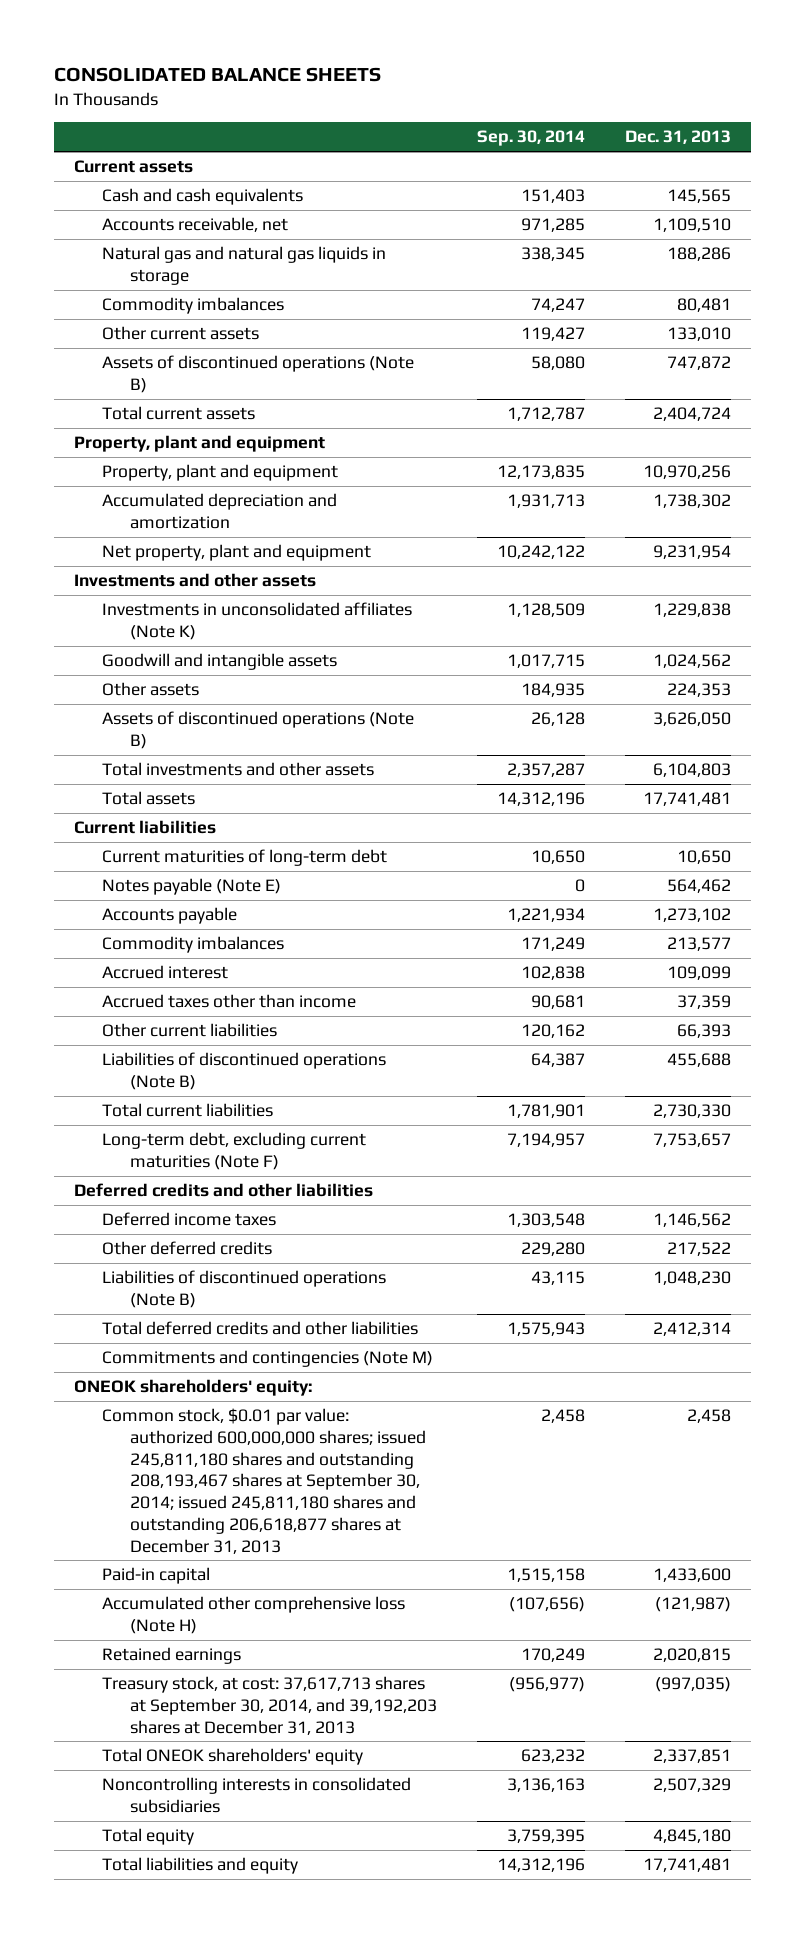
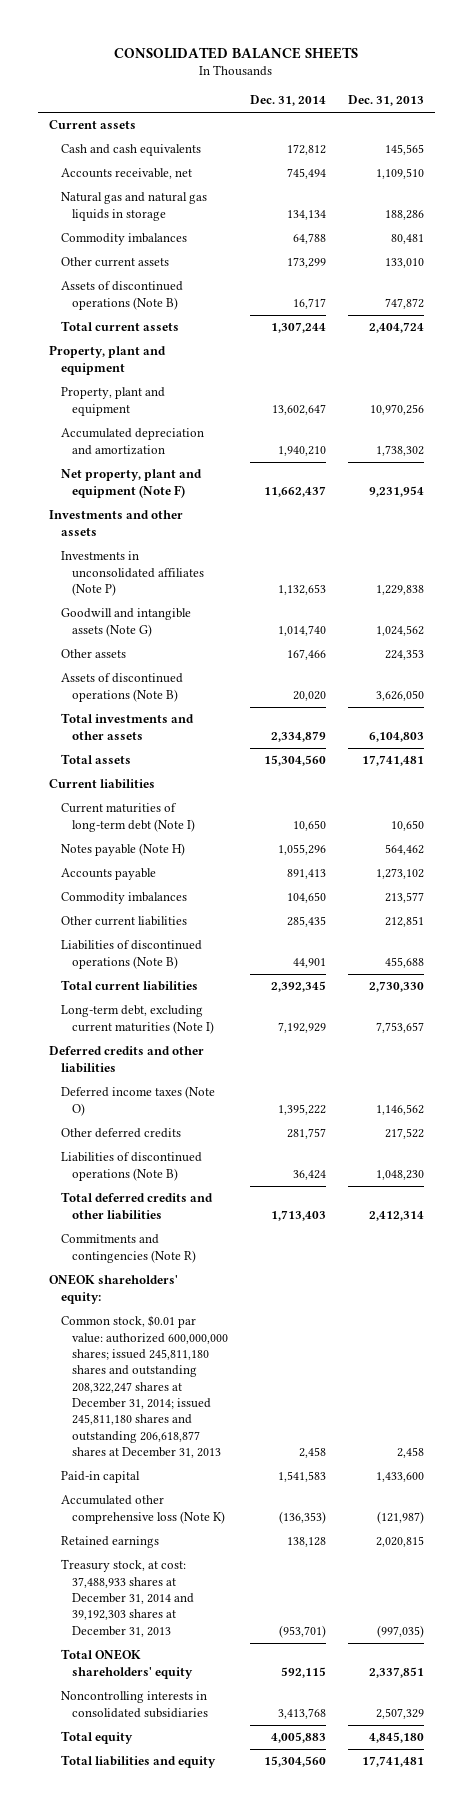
[476,130,585,147] Sep. 30, 2014 -> none
none -> [250,95,327,107] Dec. 31, 2014
[101,544,371,562] Net property, plant and equipment -> [60,469,202,498] Net property, plant and equipment (Note F)
[101,602,412,640] Investments in unconsolidated affiliates (Note K) -> [60,551,205,597] Investments in unconsolidated affiliates (Note P)
[101,653,337,671] Goodwill and intangible assets -> [60,608,191,637] Goodwill and intangible assets (Note G)
[101,849,387,867] Current maturities of long-term debt -> [60,803,196,832] Current maturities of long-term debt (Note I)
[101,878,281,896] Notes payable (Note E) -> [60,843,185,857] Notes payable (Note H)
[101,965,228,980] Accrued interest -> none
[101,994,356,1009] Accrued taxes other than income -> none
[676,1024,731,1039] 66,393 -> [384,916,424,928] 212,851
[101,1132,366,1170] Long-term debt, excluding current maturities (Note F) -> [60,1005,215,1034] Long-term debt, excluding current maturities (Note I)
[101,1212,276,1227] Deferred income taxes -> [60,1086,215,1116] Deferred income taxes (Note O)
[101,1350,433,1368] Commitments and contingencies (Note M) -> [60,1234,197,1263] Commitments and contingencies (Note R)
[101,1408,426,1554] Common stock, $0.01 par value: authorized 600,000,000 shares; issued 245,811,180 shares and outstanding 208,193,467 shares at September 30, 2014; issued 245,811,180 shares and outstanding 206,618,877 shares at December 31, 2013 -> [60,1315,229,1459] Common stock, $0.01 par value: authorized 600,000,000 shares; issued 245,811,180 shares and outstanding 208,322,247 shares at December 31, 2014; issued 245,811,180 shares and outstanding 206,618,877 shares at December 31, 2013
[101,1596,405,1634] Accumulated other comprehensive loss (Note H) -> [60,1495,226,1524] Accumulated other comprehensive loss (Note K)
[101,1676,437,1735] Treasury stock, at cost: 37,617,713 shares at September 30, 2014, and 39,192,203 shares at December 31, 2013 -> [60,1559,195,1637] Treasury stock, at cost: 37,488,933 shares at December 31, 2014 and 39,192,303 shares at December 31, 2013

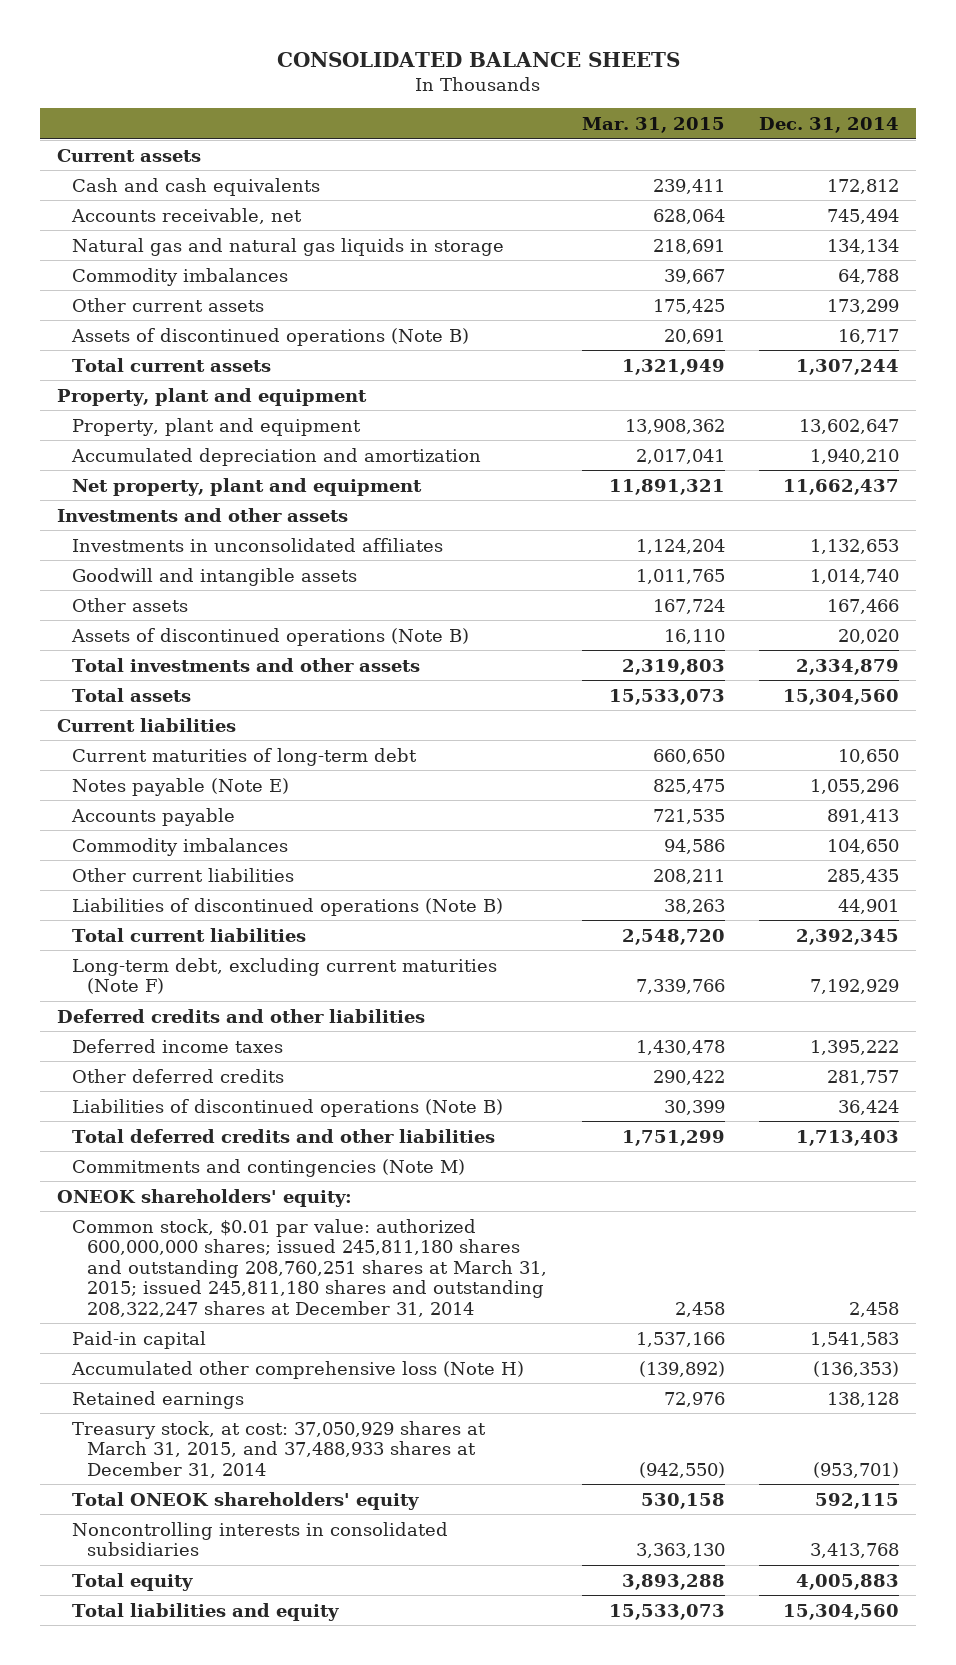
[347,95,424,107] Dec. 31, 2013 -> none
none -> [581,116,725,133] Mar. 31, 2015
[60,469,202,498] Net property, plant and equipment (Note F) -> [72,477,423,496] Net property, plant and equipment
[60,551,205,597] Investments in unconsolidated affiliates (Note P) -> [72,537,444,552] Investments in unconsolidated affiliates
[60,608,191,637] Goodwill and intangible assets (Note G) -> [72,567,358,586] Goodwill and intangible assets
[60,803,196,832] Current maturities of long-term debt (Note I) -> [72,747,418,766] Current maturities of long-term debt
[60,843,185,857] Notes payable (Note H) -> [72,777,290,796] Notes payable (Note E)
[60,1005,215,1034] Long-term debt, excluding current maturities (Note I) -> [72,957,498,995] Long-term debt, excluding current maturities (Note F)
[60,1086,215,1116] Deferred income taxes (Note O) -> [72,1038,284,1053] Deferred income taxes
[60,1234,197,1263] Commitments and contingencies (Note R) -> [72,1158,466,1177] Commitments and contingencies (Note M)
[60,1315,229,1459] Common stock, $0.01 par value: authorized 600,000,000 shares; issued 245,811,180 shares and outstanding 208,322,247 shares at December 31, 2014; issued 245,811,180 shares and outstanding 206,618,877 shares at December 31, 2013 -> [72,1218,548,1317] Common stock, $0.01 par value: authorized 600,000,000 shares; issued 245,811,180 shares and outstanding 208,760,251 shares at March 31, 2015; issued 245,811,180 shares and outstanding 208,322,247 shares at December 31, 2014
[60,1495,226,1524] Accumulated other comprehensive loss (Note K) -> [71,1360,525,1379] Accumulated other comprehensive loss (Note H)
[60,1559,195,1637] Treasury stock, at cost: 37,488,933 shares at December 31, 2014 and 39,192,303 shares at December 31, 2013 -> [72,1420,487,1478] Treasury stock, at cost: 37,050,929 shares at March 31, 2015, and 37,488,933 shares at December 31, 2014

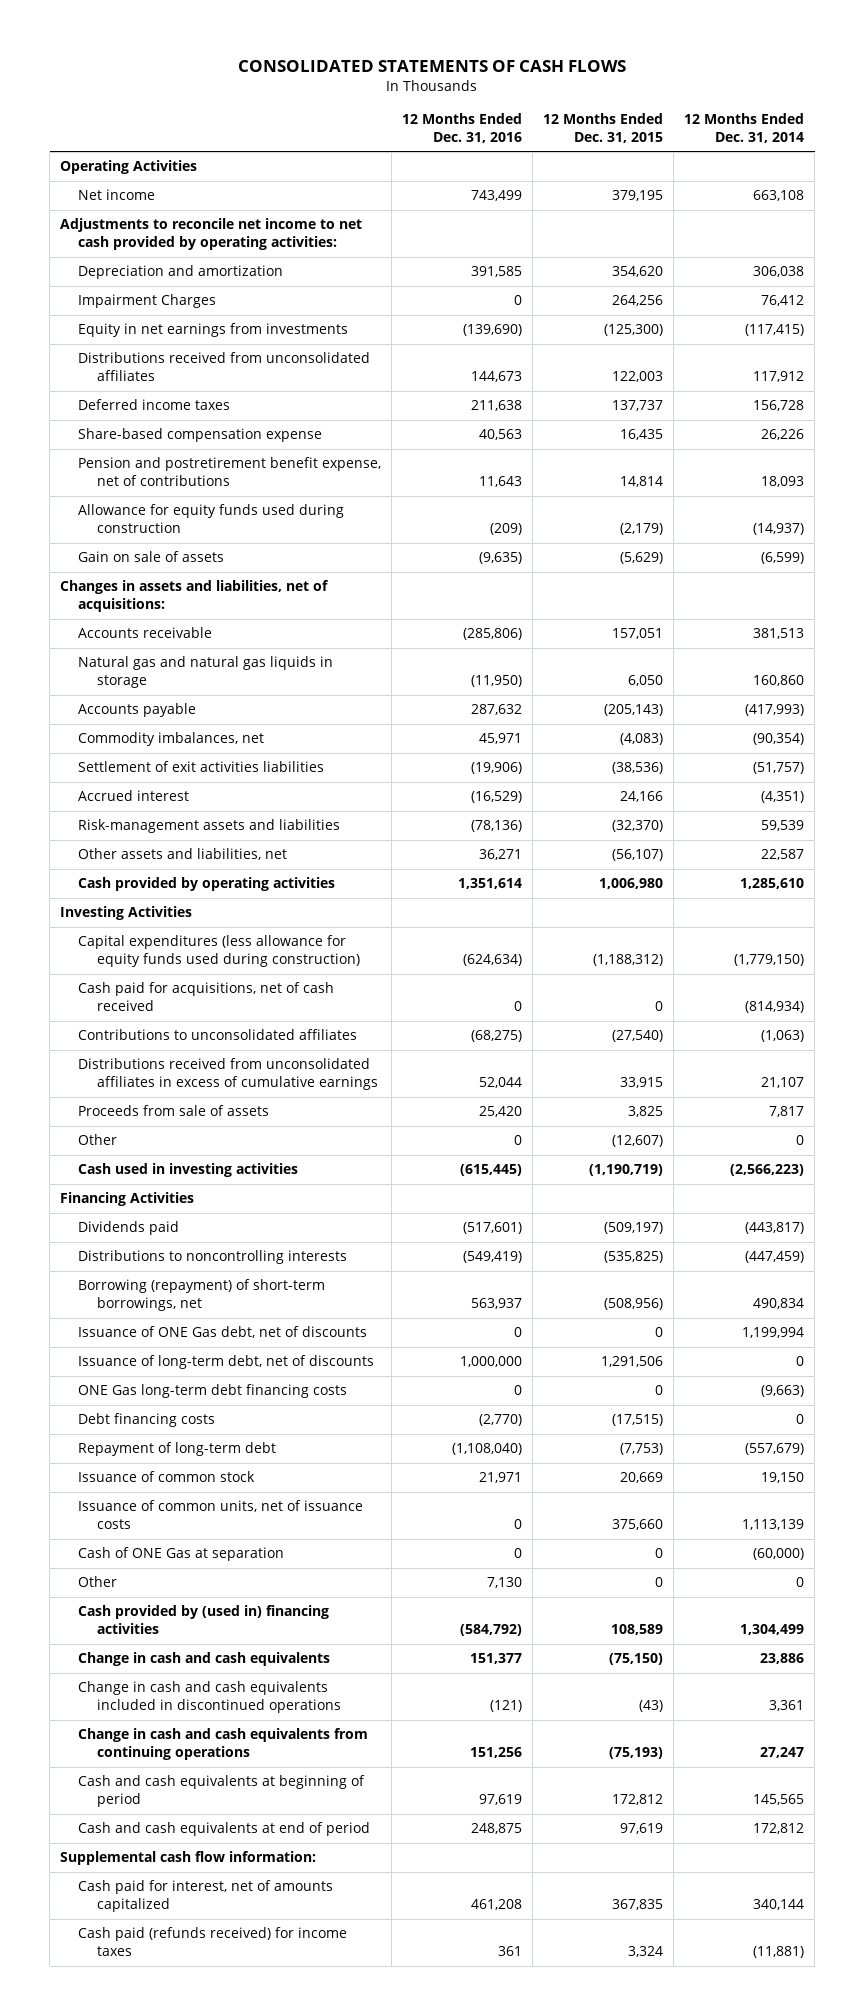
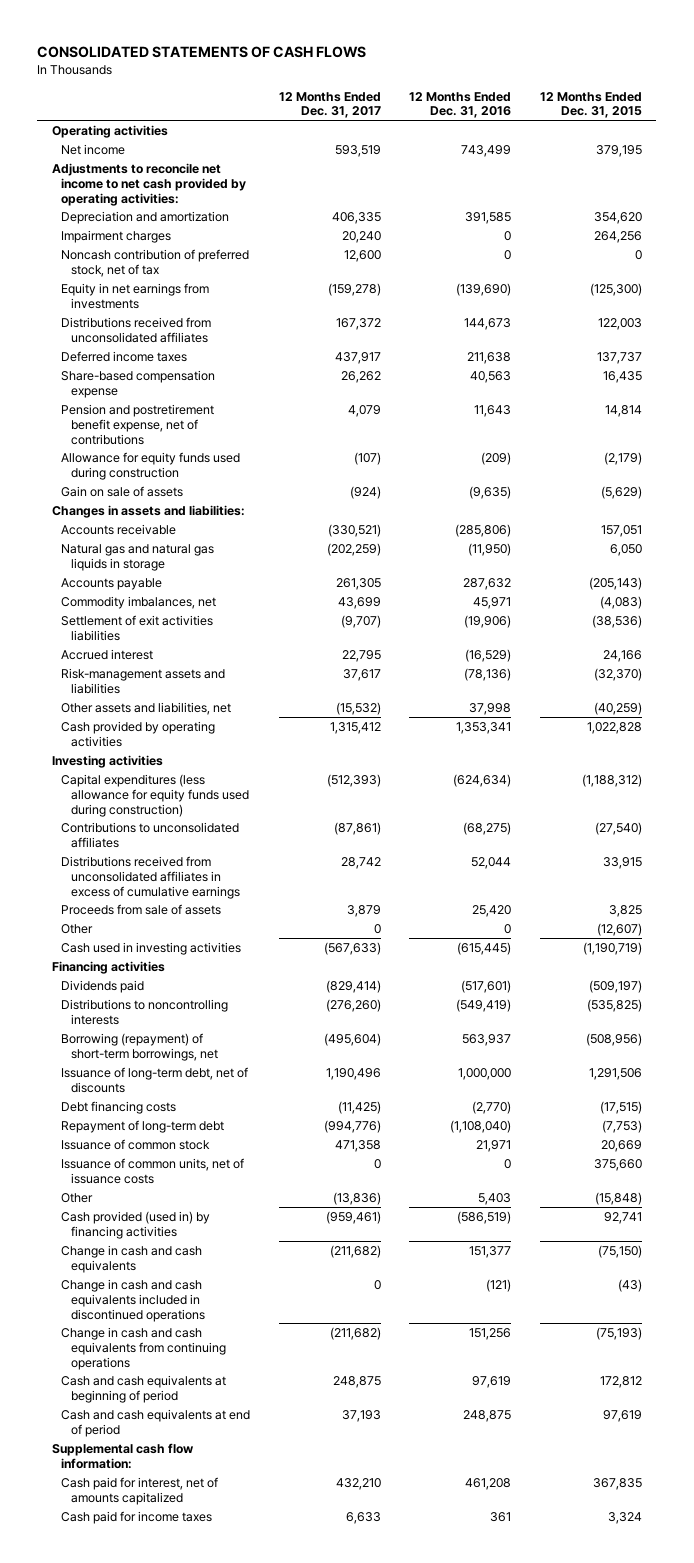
[684,113,805,144] 12 Months Ended Dec. 31, 2014 -> none
none -> [278,91,381,119] 12 Months Ended Dec. 31, 2017
[60,160,198,175] Operating Activities -> [51,124,168,138] Operating activities
[78,294,217,309] Impairment Charges -> [61,229,172,243] Impairment charges
none -> [61,248,250,277] Noncash contribution of preferred stock, net of tax
[60,580,330,613] Changes in assets and liabilities, net of acquisitions: -> [51,504,245,518] Changes in assets and liabilities:
[479,849,523,861] 36,271 -> [469,702,512,715] 37,998
[612,849,664,862] (56,107) -> [594,701,643,715] (40,259)
[458,878,523,890] 1,351,614 -> [456,721,512,734] 1,353,341
[599,878,664,890] 1,006,980 -> [587,721,643,734] 1,022,828
[60,906,193,921] Investing Activities -> [51,754,163,768] Investing activities
[78,982,335,1012] Cash paid for acquisitions, net of cash received -> none
[60,1192,195,1207] Financing Activities -> [51,960,165,974] Financing activities
[78,1326,368,1339] Issuance of ONE Gas debt, net of discounts -> none
[78,1384,348,1399] ONE Gas long-term debt financing costs -> none
[78,1547,285,1562] Cash of ONE Gas at separation -> none
[487,1577,523,1589] 7,130 -> [478,1192,512,1205] 5,403
[655,1577,664,1588] 0 -> [595,1191,643,1205] (15,848)
[78,1605,330,1635] Cash provided by (used in) financing activities -> [61,1210,211,1239] Cash provided (used in) by financing activities
[460,1624,523,1637] (584,792) -> [457,1210,512,1224] (586,519)
[611,1624,664,1636] 108,589 -> [604,1211,643,1224] 92,741
[78,1927,348,1957] Cash paid (refunds received) for income taxes -> [61,1510,213,1524] Cash paid for income taxes

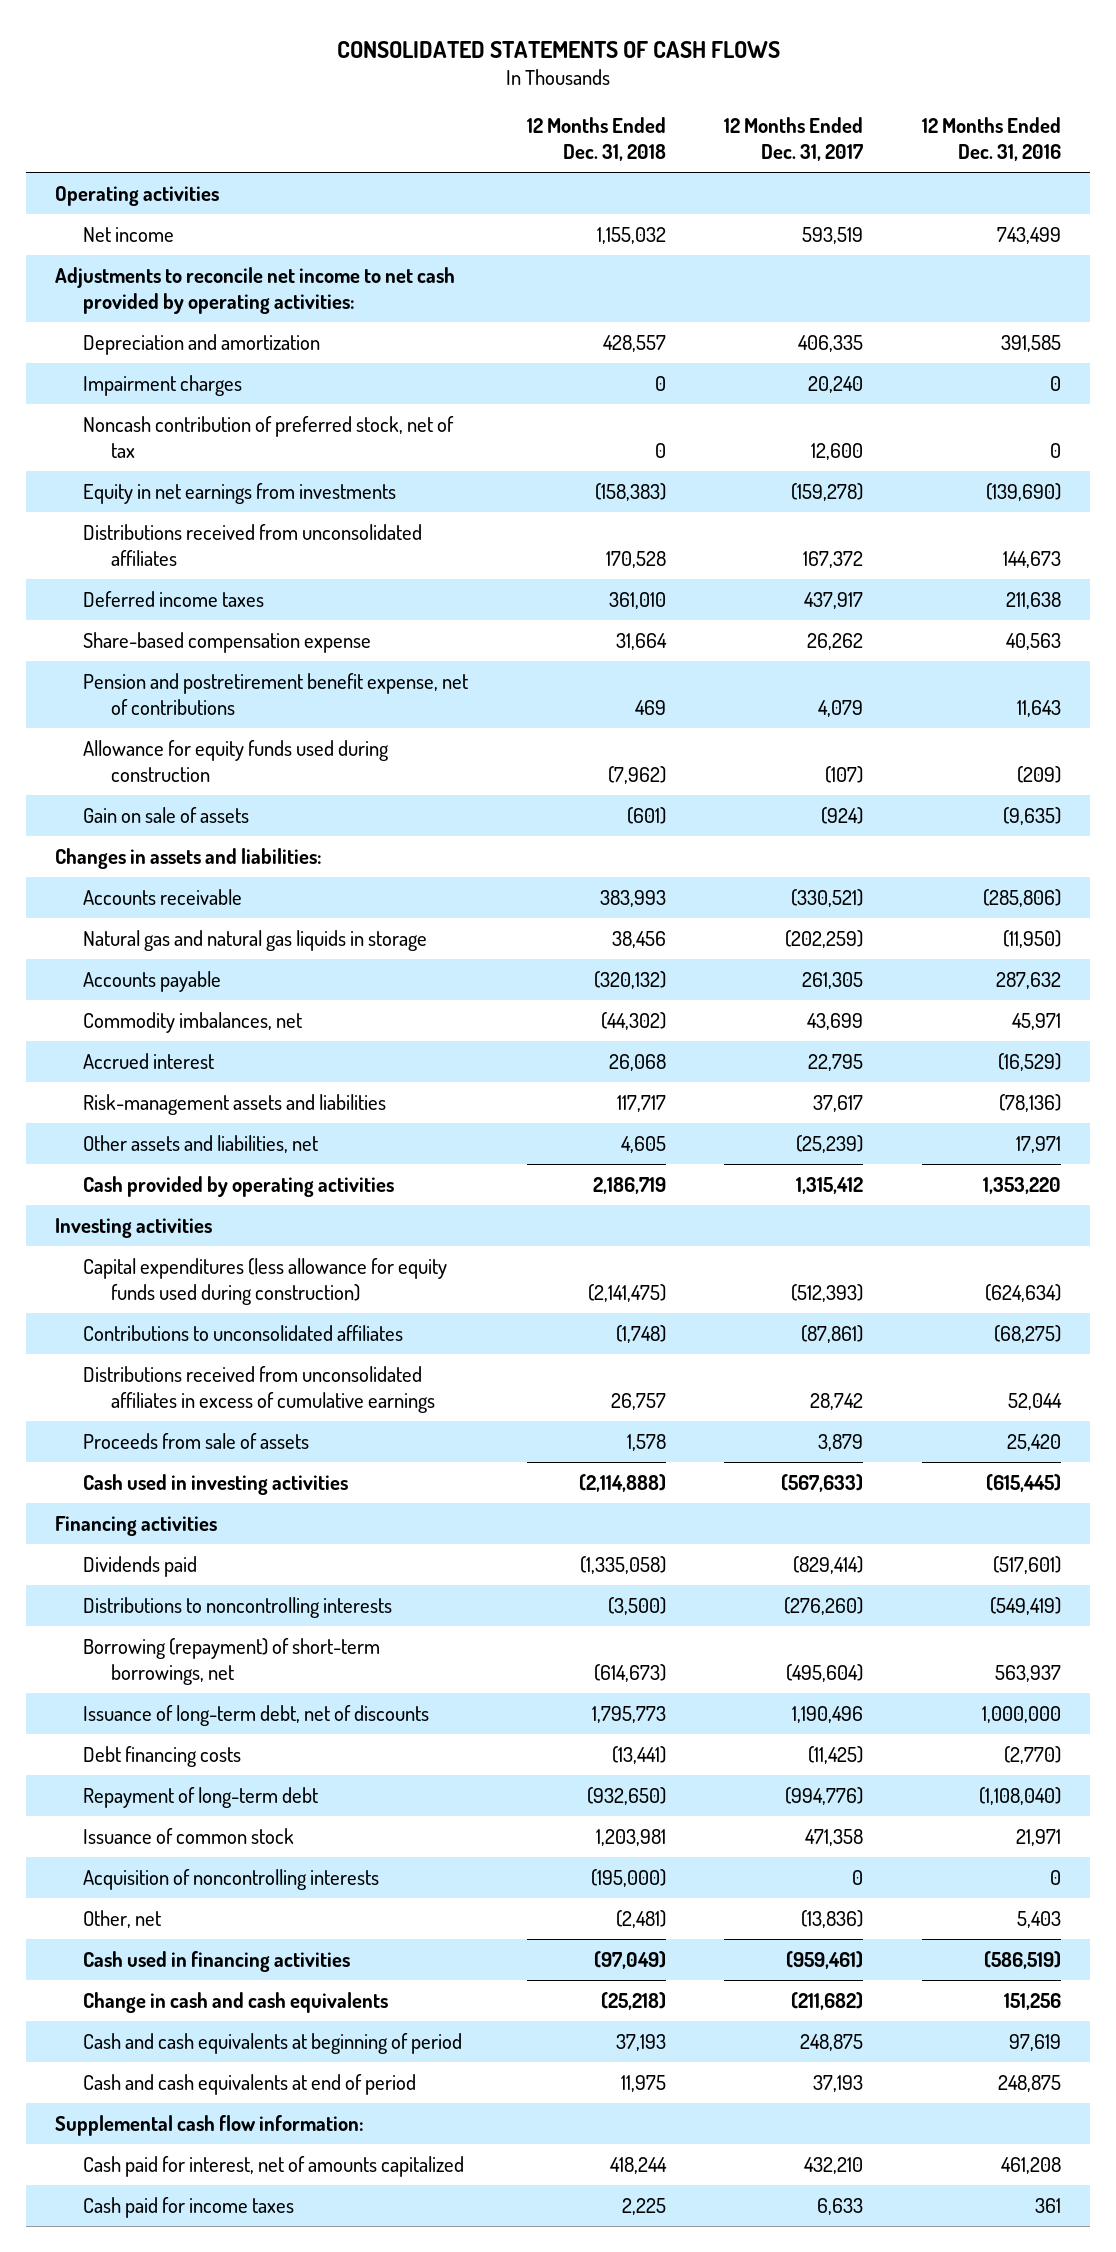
[540,91,643,119] 12 Months Ended Dec. 31, 2015 -> none
none -> [526,117,666,162] 12 Months Ended Dec. 31, 2018
[61,614,214,641] Settlement of exit activities liabilities -> none
[335,701,381,715] (15,532) -> [796,1134,864,1153] (25,239)
[469,702,512,715] 37,998 -> [1015,1135,1061,1153] 17,971
[456,721,512,734] 1,353,341 -> [982,1176,1061,1194] 1,353,220
[61,923,94,934] Other -> none
[61,1157,245,1184] Issuance of common units, net of issuance costs -> none
[61,1278,205,1322] Change in cash and cash equivalents included in discontinued operations -> none
[61,1326,226,1370] Change in cash and cash equivalents from continuing operations -> none
none -> [83,1868,380,1890] Acquisition of noncontrolling interests
[61,1192,94,1203] Other -> [83,1909,162,1928] Other, net
[61,1210,211,1239] Cash provided (used in) by financing activities -> [83,1950,351,1972] Cash used in financing activities
[469,1245,512,1258] 151,377 -> [1003,1992,1061,2010] 151,256

